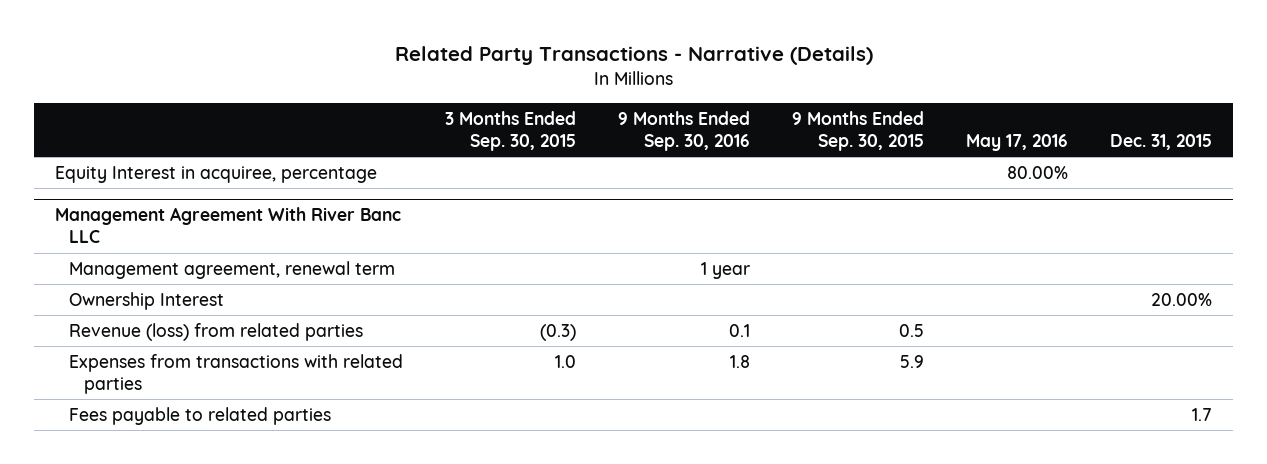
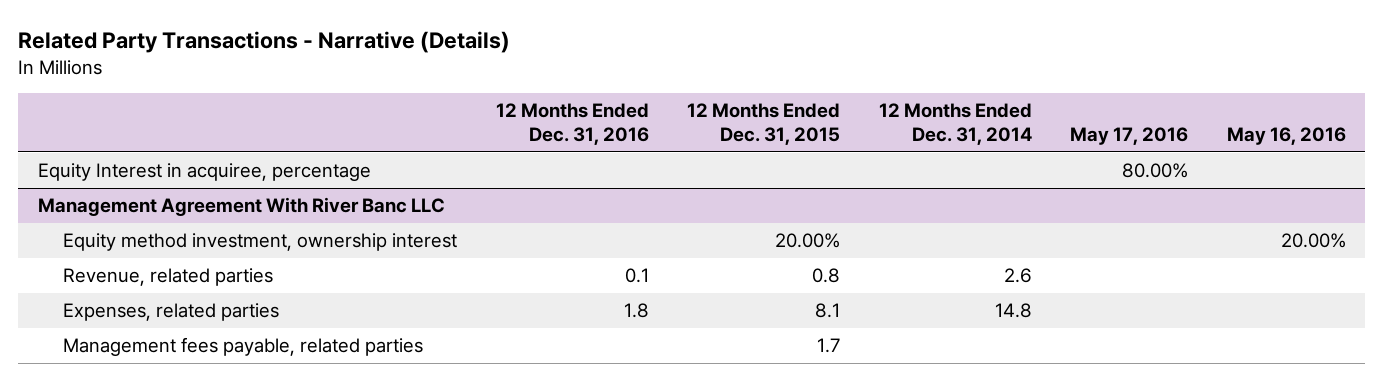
[445,110,577,152] 3 Months Ended Sep. 30, 2015 -> none
[618,110,751,152] 9 Months Ended Sep. 30, 2016 -> none
[792,110,925,152] 9 Months Ended Sep. 30, 2015 -> none
[1110,134,1213,151] Dec. 31, 2015 -> none
none -> [495,103,649,146] 12 Months Ended Dec. 31, 2016
none -> [687,103,841,146] 12 Months Ended Dec. 31, 2015
none -> [878,103,1032,146] 12 Months Ended Dec. 31, 2014
none -> [1226,127,1346,146] May 16, 2016
[69,260,396,279] Management agreement, renewal term -> none
[69,291,225,310] Ownership Interest -> [63,233,458,252] Equity method investment, ownership interest
[69,322,364,341] Revenue (loss) from related parties -> [63,268,274,287] Revenue, related parties
[69,353,404,395] Expenses from transactions with related parties -> [63,303,280,322] Expenses, related parties
[69,406,332,425] Fees payable to related parties -> [63,337,424,357] Management fees payable, related parties

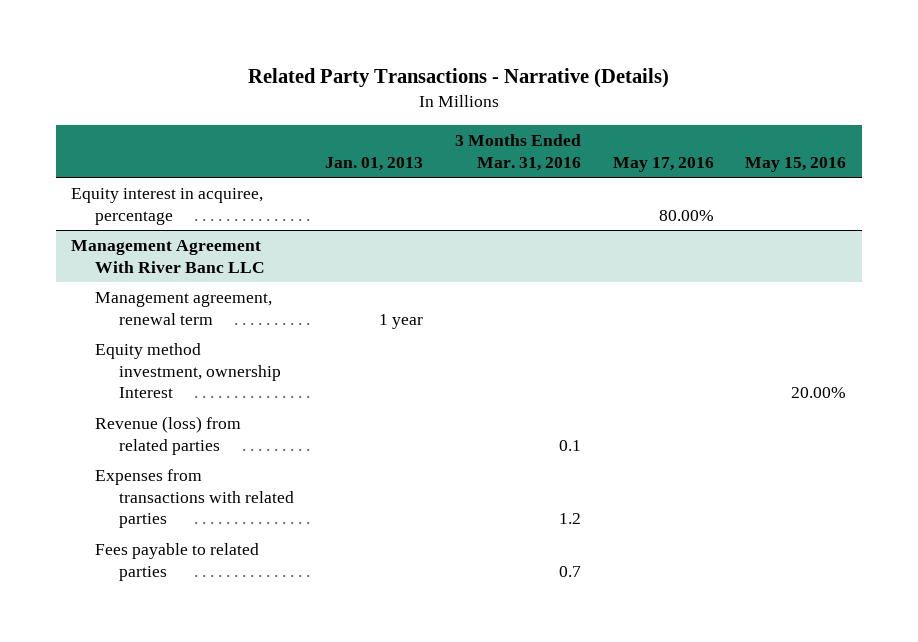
[495,103,649,146] 12 Months Ended Dec. 31, 2016 -> none
[687,103,841,146] 12 Months Ended Dec. 31, 2015 -> none
[878,103,1032,146] 12 Months Ended Dec. 31, 2014 -> none
[1226,127,1346,146] May 16, 2016 -> none
none -> [325,156,424,171] Jan. 01, 2013
none -> [455,133,582,171] 3 Months Ended Mar. 31, 2016
none -> [745,156,847,172] May 15, 2016
[37,163,371,182] Equity Interest in acquiree, percentage -> [71,188,264,225] Equity interest in acquiree, percentage
none -> [95,292,273,325] Management agreement, renewal term
[63,233,458,252] Equity method investment, ownership interest -> [95,343,281,399] Equity method investment, ownership Interest
[63,268,274,287] Revenue, related parties -> [95,416,242,455] Revenue (loss) from related parties
[63,303,280,322] Expenses, related parties -> [95,469,294,529] Expenses from transactions with related parties
[63,337,424,357] Management fees payable, related parties -> [95,543,260,581] Fees payable to related parties

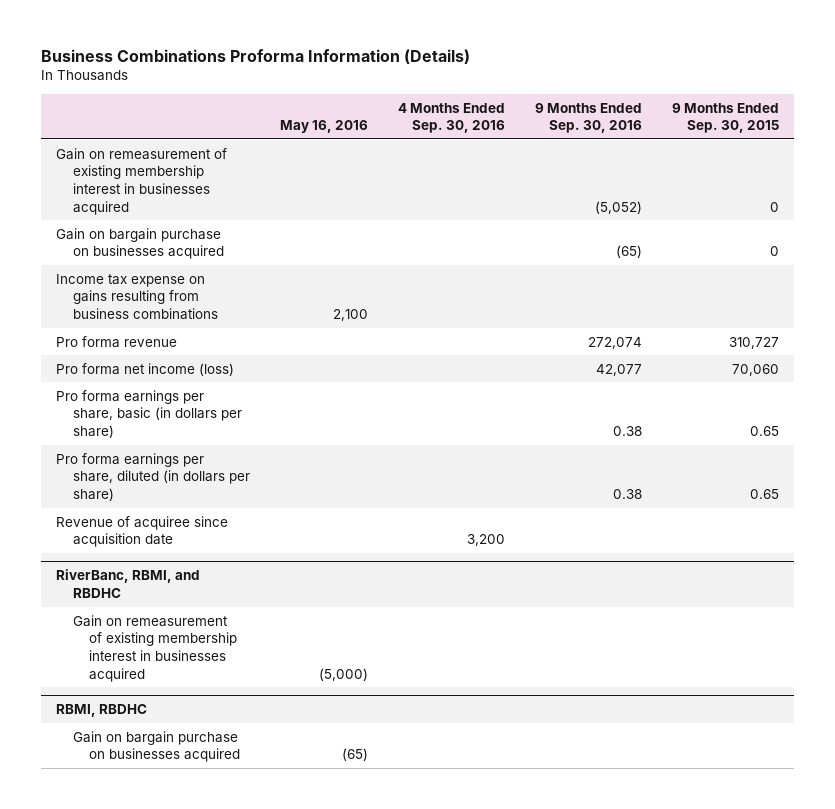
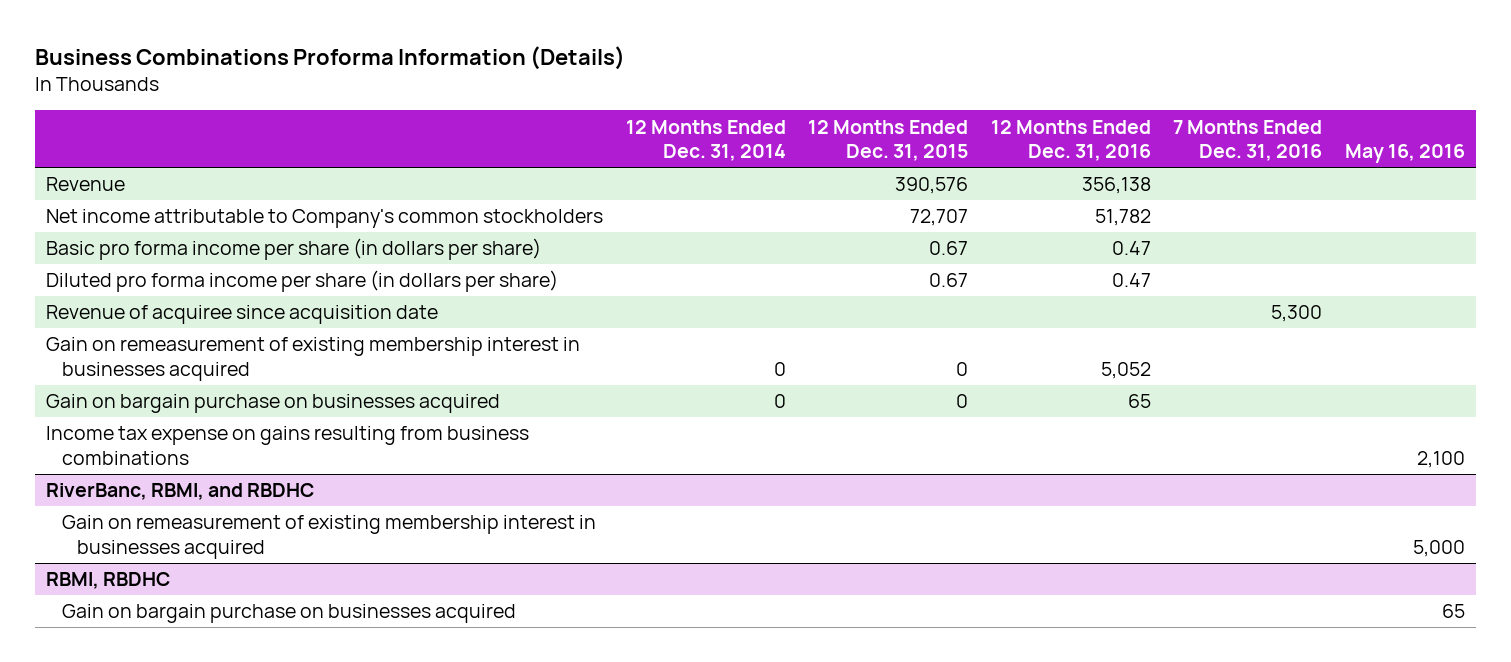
[397,102,505,134] 4 Months Ended Sep. 30, 2016 -> none
[534,102,642,134] 9 Months Ended Sep. 30, 2016 -> none
[671,102,779,134] 9 Months Ended Sep. 30, 2015 -> none
none -> [625,119,786,162] 12 Months Ended Dec. 31, 2014
none -> [808,119,969,162] 12 Months Ended Dec. 31, 2015
none -> [990,119,1151,162] 12 Months Ended Dec. 31, 2016
none -> [1173,119,1323,162] 7 Months Ended Dec. 31, 2016
none -> [46,177,126,192] Revenue
none -> [46,209,604,229] Net income attributable to Company's common stockholders
none -> [46,238,542,261] Basic pro forma income per share (in dollars per share)
none -> [46,270,559,293] Diluted pro forma income per share (in dollars per share)
[55,515,228,548] Revenue of acquiree since acquisition date -> [46,305,439,325] Revenue of acquiree since acquisition date
[55,335,177,348] Pro forma revenue -> none
[55,362,234,376] Pro forma net income (loss) -> none
[55,389,242,439] Pro forma earnings per share, basic (in dollars per share) -> none
[55,452,250,502] Pro forma earnings per share, diluted (in dollars per share) -> none
[318,667,368,681] (5,000) -> [1413,539,1466,557] 5,000
[341,748,368,762] (65) -> [1442,604,1466,619] 65

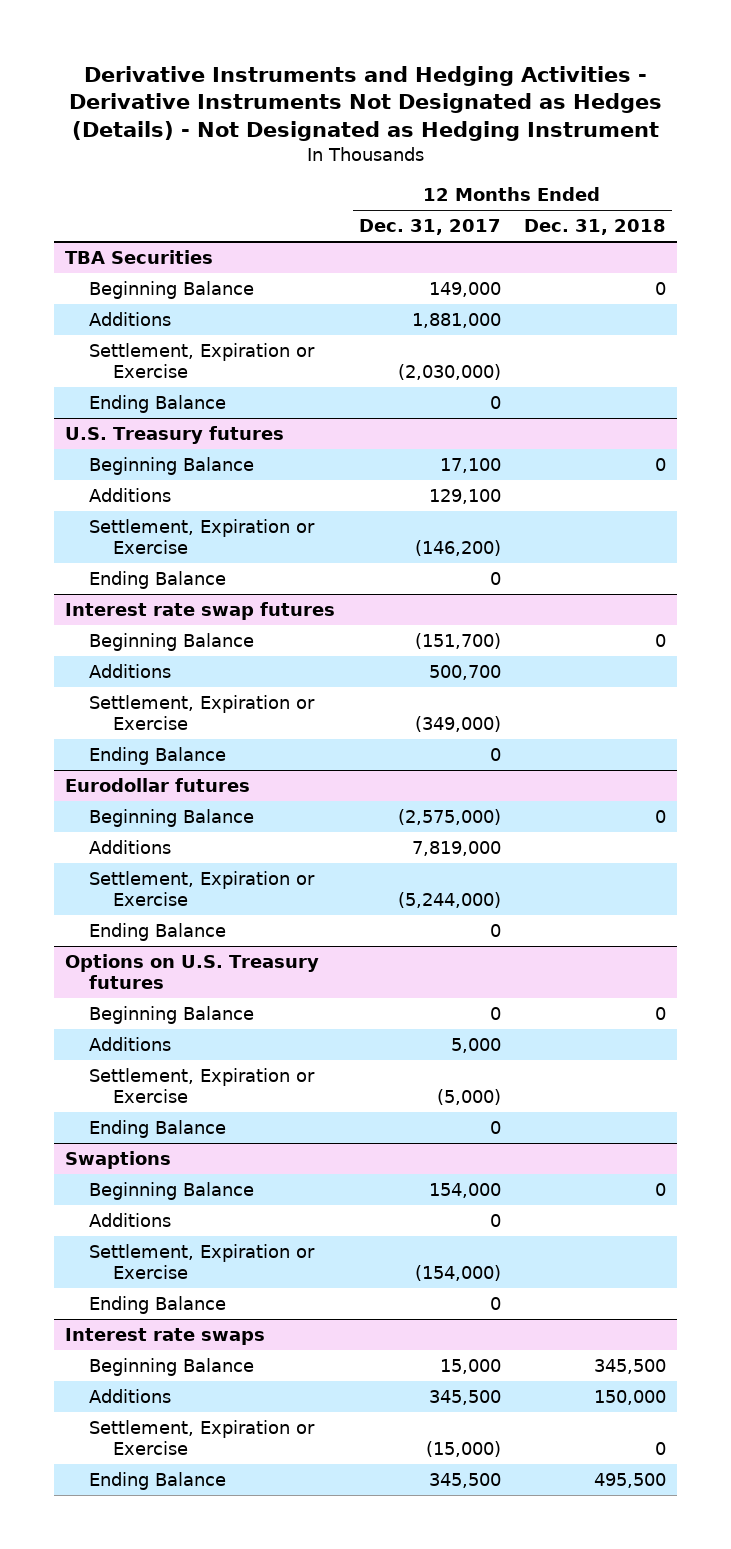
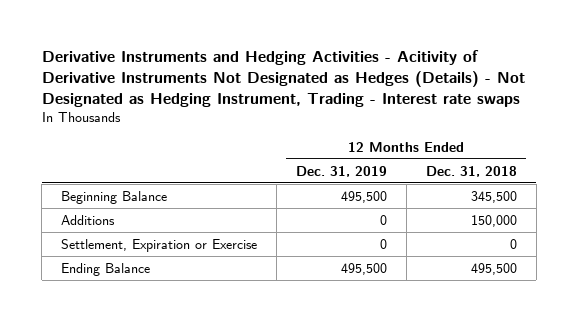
[68,65,662,142] Derivative Instruments and Hedging Activities - Derivative Instruments Not Designated as Hedges (Details) - Not Designated as Hedging Instrument -> [41,50,525,107] Derivative Instruments and Hedging Activities - Acitivity of Derivative Instruments Not Designated as Hedges (Details) - Not Designated as Hedging Instrument, Trading - Interest rate swaps
[358,219,501,236] Dec. 31, 2017 -> none
none -> [295,165,387,177] Dec. 31, 2019
[65,249,214,264] TBA Securities -> none
[89,280,255,299] Beginning Balance -> none
[89,311,172,326] Additions -> none
[89,342,316,379] Settlement, Expiration or Exercise -> none
[89,394,227,413] Ending Balance -> none
[65,425,285,444] U.S. Treasury futures -> none
[89,456,255,475] Beginning Balance -> none
[89,487,172,502] Additions -> none
[89,518,316,555] Settlement, Expiration or Exercise -> none
[89,570,227,589] Ending Balance -> none
[65,601,336,620] Interest rate swap futures -> none
[89,632,255,651] Beginning Balance -> none
[89,663,172,678] Additions -> none
[89,694,316,731] Settlement, Expiration or Exercise -> none
[89,746,227,765] Ending Balance -> none
[65,777,251,792] Eurodollar futures -> none
[89,808,255,827] Beginning Balance -> none
[89,839,172,854] Additions -> none
[89,870,316,907] Settlement, Expiration or Exercise -> none
[89,922,227,941] Ending Balance -> none
[65,953,320,990] Options on U.S. Treasury futures -> none
[89,1005,255,1024] Beginning Balance -> none
[89,1036,172,1051] Additions -> none
[89,1067,316,1104] Settlement, Expiration or Exercise -> none
[89,1119,227,1138] Ending Balance -> none
[65,1150,172,1169] Swaptions -> none
[89,1181,255,1200] Beginning Balance -> none
[89,1212,172,1227] Additions -> none
[89,1243,316,1280] Settlement, Expiration or Exercise -> none
[89,1295,227,1314] Ending Balance -> none
[65,1327,266,1345] Interest rate swaps -> none

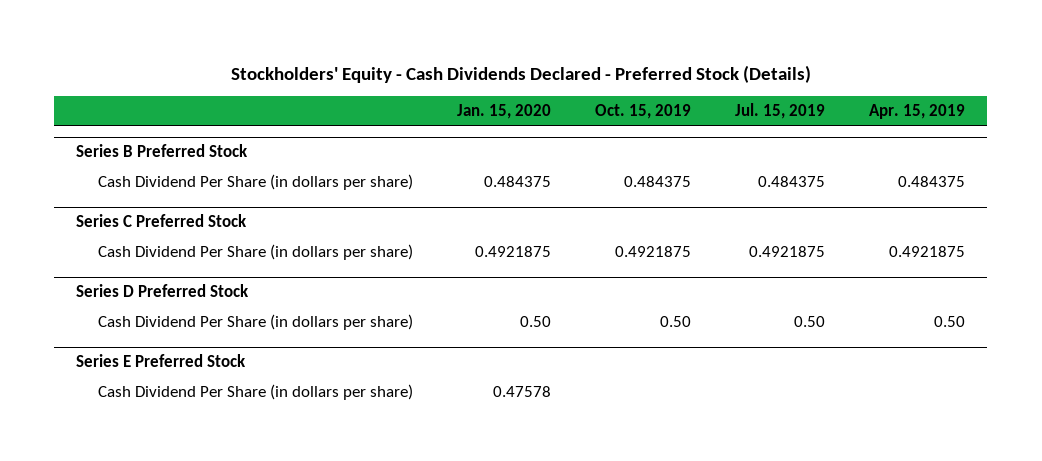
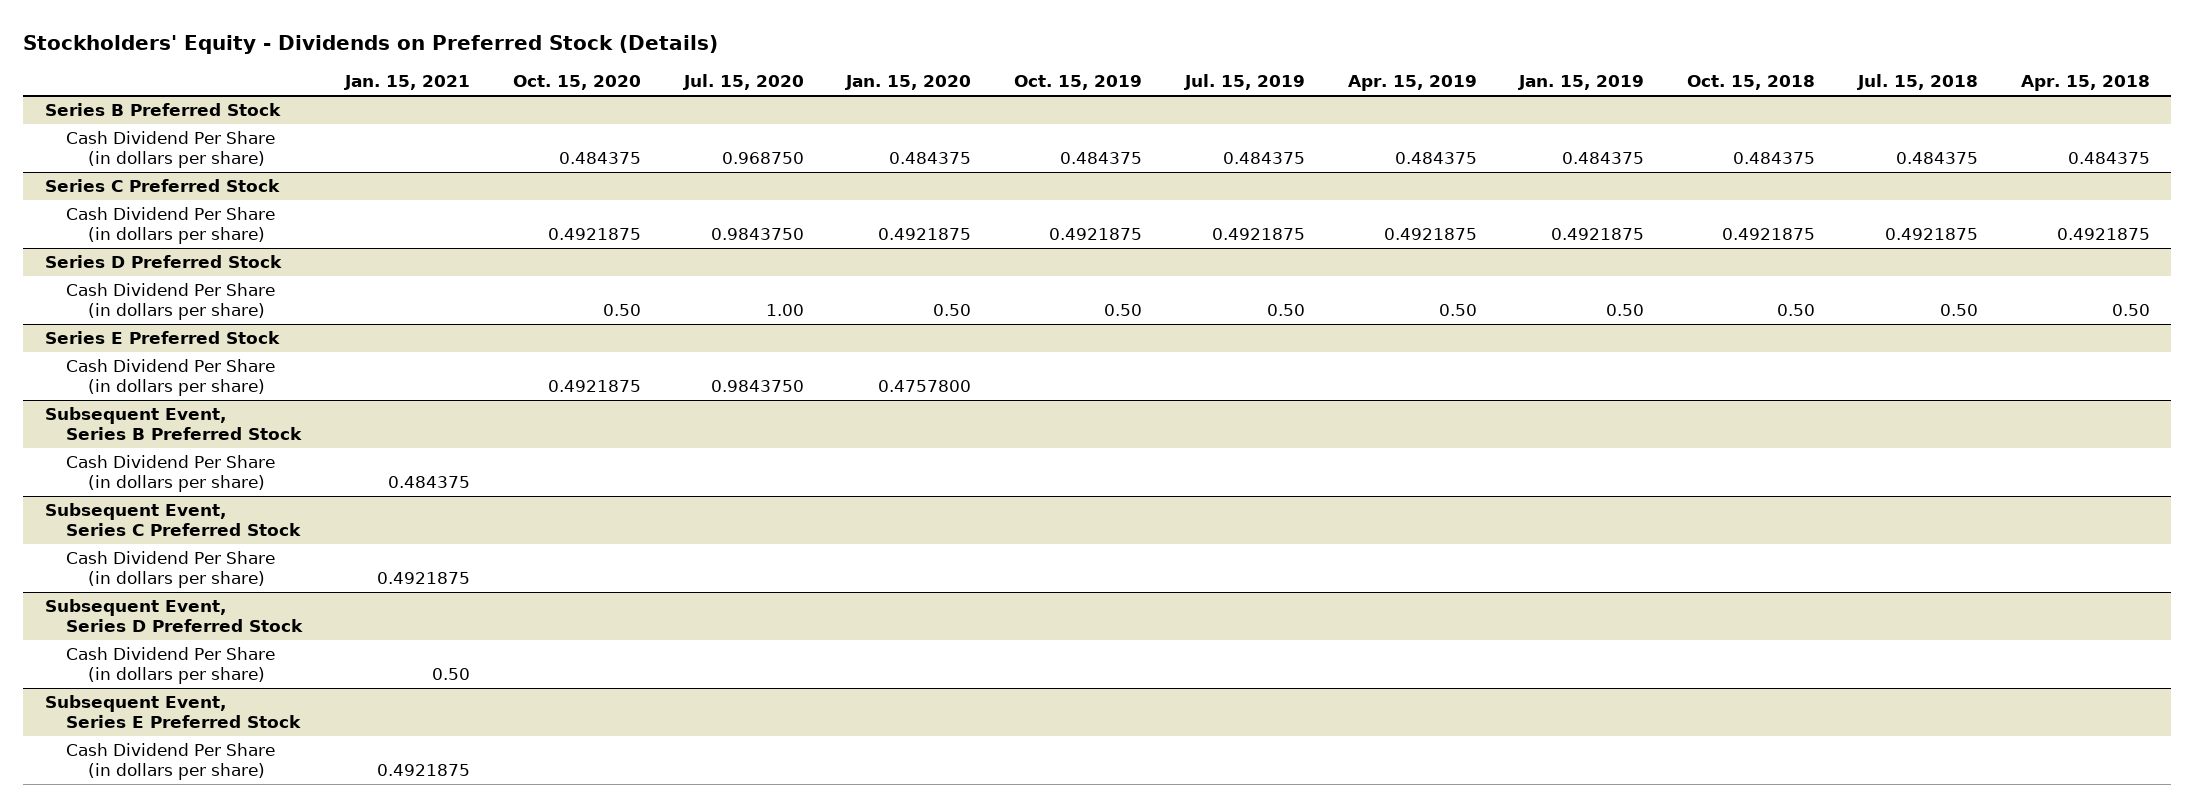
[230,64,811,83] Stockholders' Equity - Cash Dividends Declared - Preferred Stock (Details) -> [23,34,719,54] Stockholders' Equity - Dividends on Preferred Stock (Details)
none -> [344,75,471,91] Jan. 15, 2021
none -> [512,75,641,91] Oct. 15, 2020
none -> [682,74,804,91] Jul. 15, 2020
none -> [1518,75,1645,91] Jan. 15, 2019
none -> [1687,75,1816,91] Oct. 15, 2018
none -> [1856,74,1978,91] Jul. 15, 2018
none -> [2020,75,2150,92] Apr. 15, 2018
[493,386,552,398] 0.47578 -> [878,380,972,393] 0.4757800
none -> [44,407,303,441] Subsequent Event, Series B Preferred Stock
none -> [66,455,276,493] Cash Dividend Per Share (in dollars per share)
none -> [44,503,302,537] Subsequent Event, Series C Preferred Stock
none -> [66,551,276,589] Cash Dividend Per Share (in dollars per share)
none -> [44,599,304,633] Subsequent Event, Series D Preferred Stock
none -> [66,647,276,685] Cash Dividend Per Share (in dollars per share)
none -> [44,695,302,729] Subsequent Event, Series E Preferred Stock
none -> [66,743,276,781] Cash Dividend Per Share (in dollars per share)

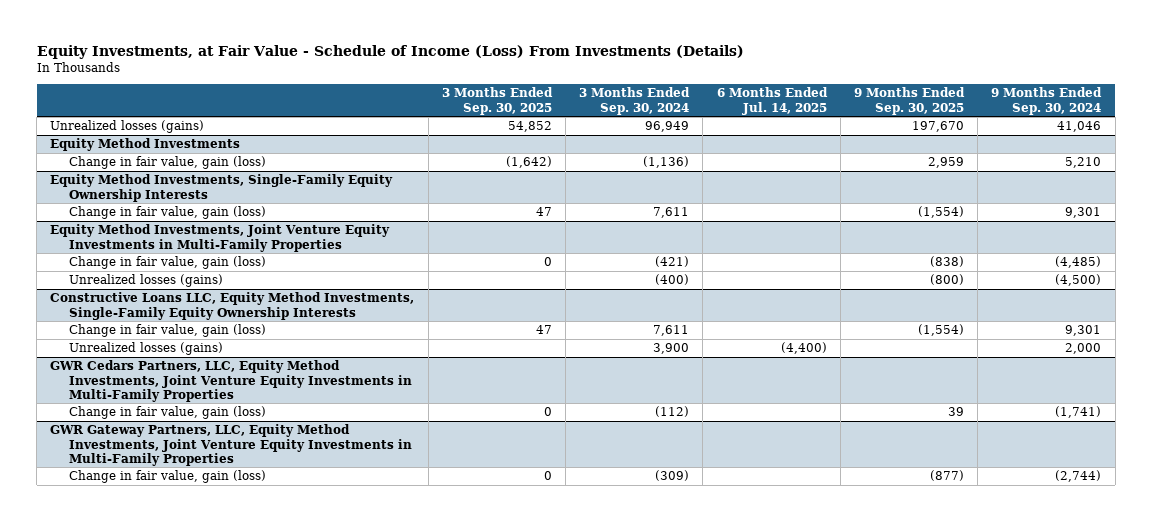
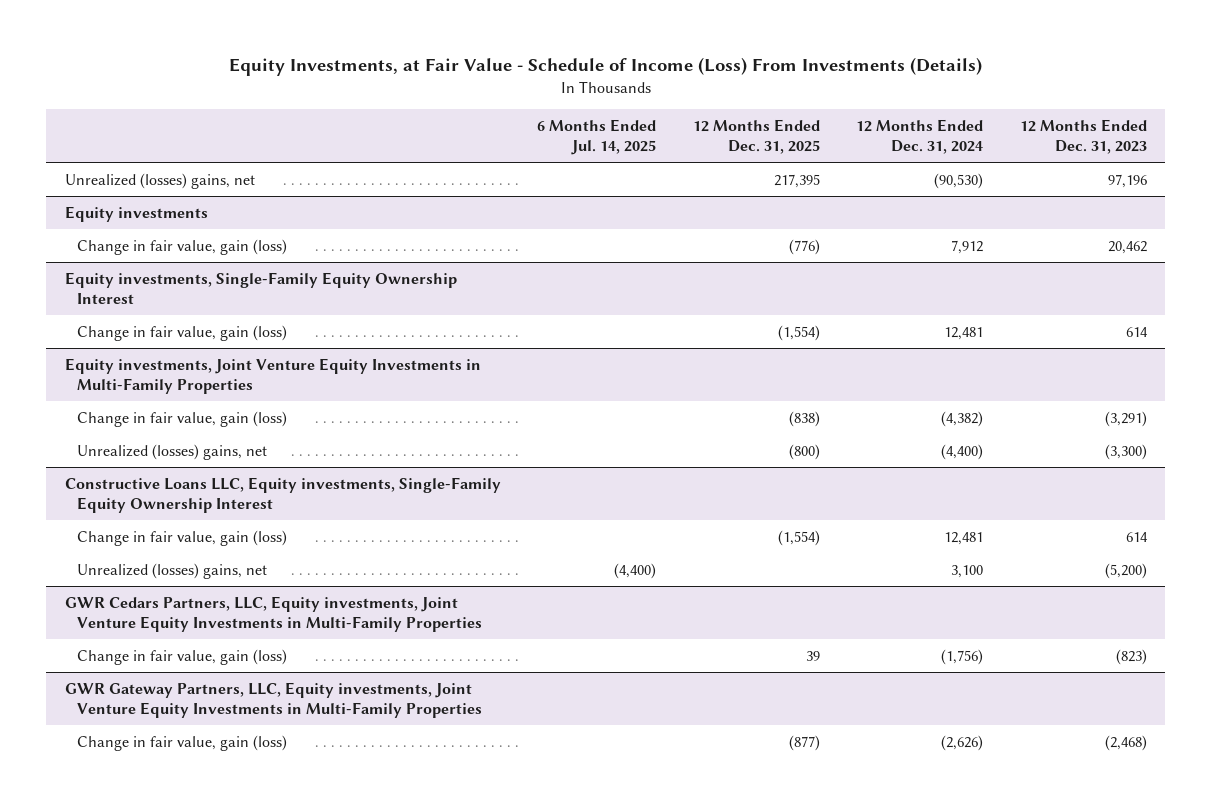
[441,87,553,115] 3 Months Ended Sep. 30, 2025 -> none
[579,87,691,115] 3 Months Ended Sep. 30, 2024 -> none
[854,87,966,115] 9 Months Ended Sep. 30, 2025 -> none
[991,87,1103,115] 9 Months Ended Sep. 30, 2024 -> none
none -> [692,118,820,155] 12 Months Ended Dec. 31, 2025
none -> [856,118,984,155] 12 Months Ended Dec. 31, 2024
none -> [1019,118,1147,155] 12 Months Ended Dec. 31, 2023
[50,120,205,134] Unrealized losses (gains) -> [64,172,255,189] Unrealized (losses) gains, net
[50,138,241,152] Equity Method Investments -> [64,205,208,222] Equity investments
[50,174,394,202] Equity Method Investments, Single-Family Equity Ownership Interests -> [64,271,457,305] Equity investments, Single-Family Equity Ownership Interest
[50,224,391,252] Equity Method Investments, Joint Venture Equity Investments in Multi-Family Properties -> [64,357,481,395] Equity investments, Joint Venture Equity Investments in Multi-Family Properties
[68,274,223,288] Unrealized losses (gains) -> [77,443,268,460] Unrealized (losses) gains, net
[50,292,415,320] Constructive Loans LLC, Equity Method Investments, Single-Family Equity Ownership Interests -> [64,476,501,514] Constructive Loans LLC, Equity investments, Single-Family Equity Ownership Interest
[68,342,223,356] Unrealized losses (gains) -> [77,562,268,579] Unrealized (losses) gains, net
[50,360,412,402] GWR Cedars Partners, LLC, Equity Method Investments, Joint Venture Equity Investments in Multi-Family Properties -> [64,595,483,633] GWR Cedars Partners, LLC, Equity investments, Joint Venture Equity Investments in Multi-Family Properties
[50,424,412,466] GWR Gateway Partners, LLC, Equity Method Investments, Joint Venture Equity Investments in Multi-Family Properties -> [64,681,483,719] GWR Gateway Partners, LLC, Equity investments, Joint Venture Equity Investments in Multi-Family Properties

